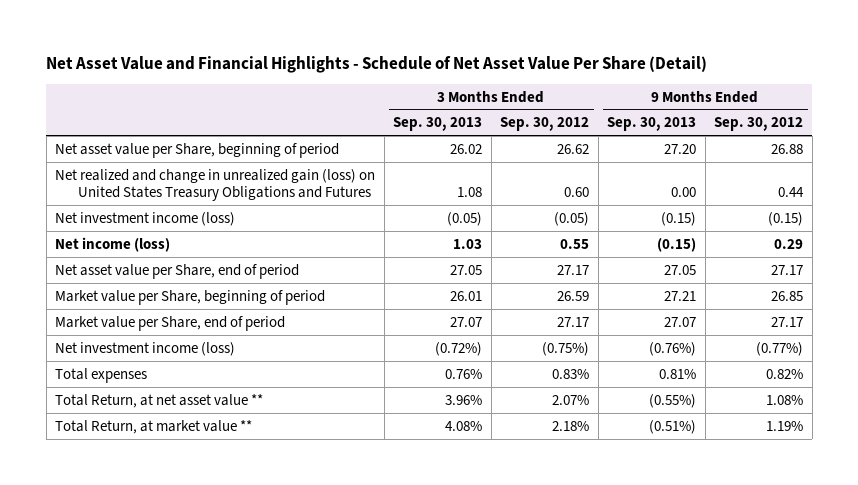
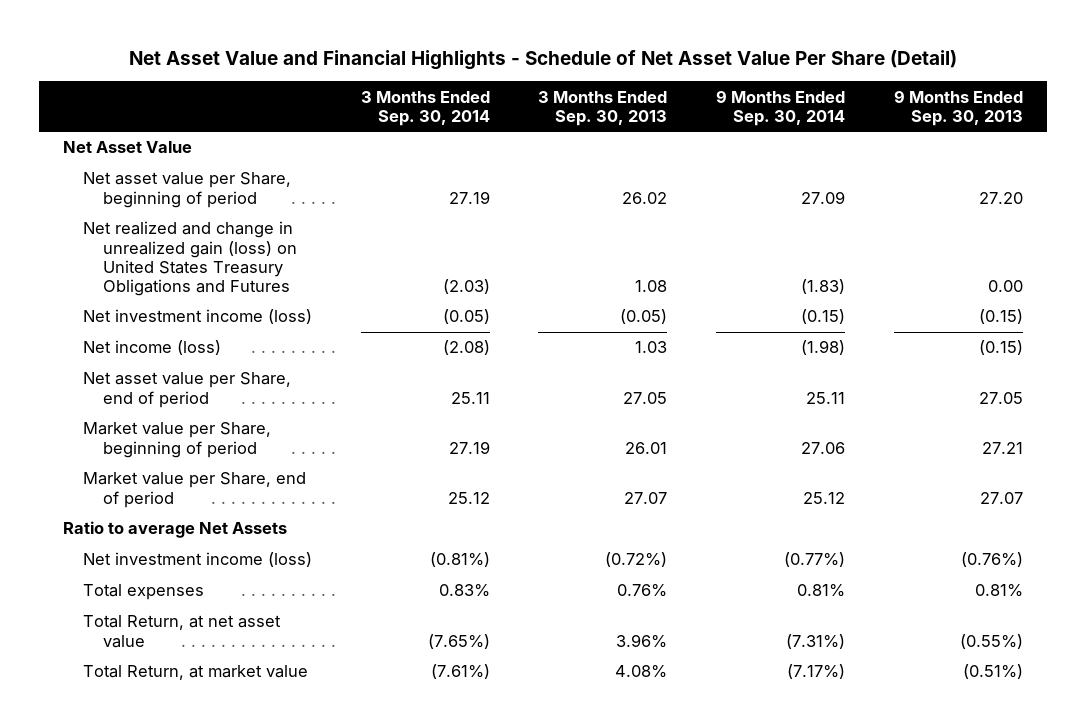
[500,117,590,132] Sep. 30, 2012 -> none
[714,117,804,132] Sep. 30, 2012 -> none
none -> [360,90,490,126] 3 Months Ended Sep. 30, 2014
none -> [716,89,846,126] 9 Months Ended Sep. 30, 2014
none -> [63,141,193,154] Net Asset Value
none -> [63,521,288,539] Ratio to average Net Assets
[55,393,264,408] Total Return, at net asset value ** -> [82,615,281,648] Total Return, at net asset value
[55,419,253,434] Total Return, at market value ** -> [82,665,308,681] Total Return, at market value

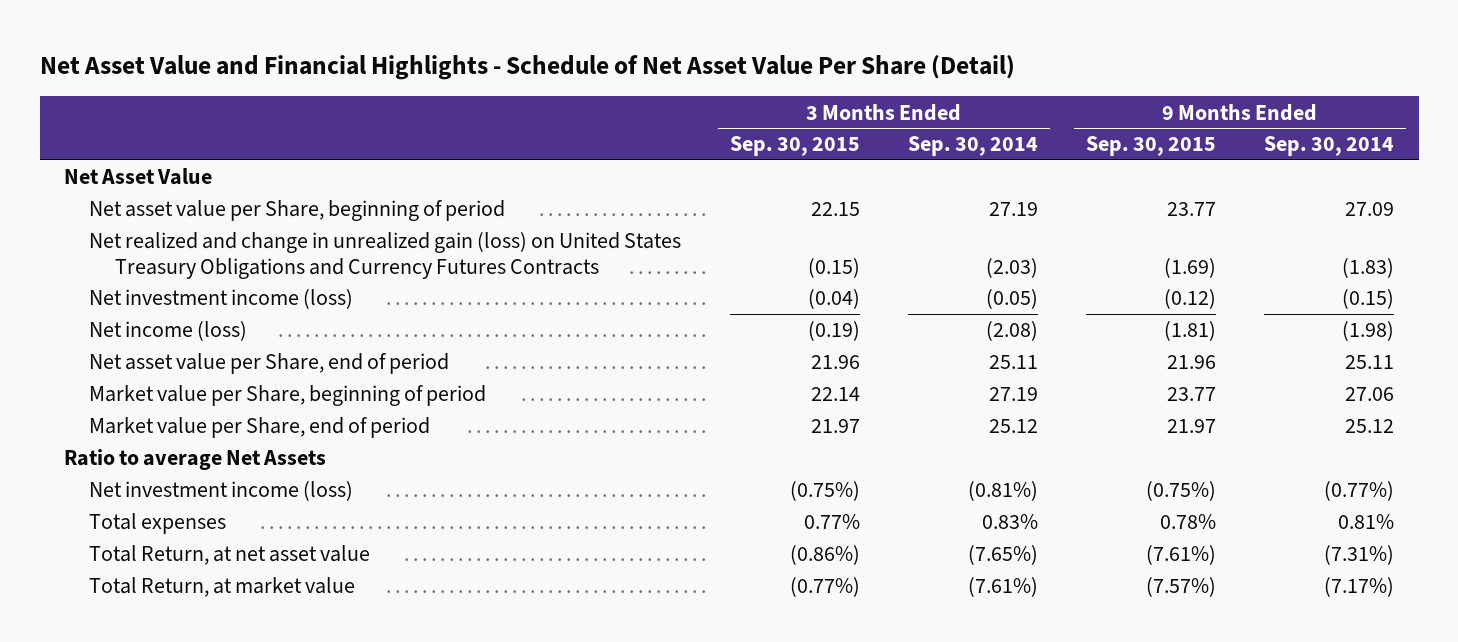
[538,90,668,126] 3 Months Ended Sep. 30, 2013 -> none
[893,89,1023,126] 9 Months Ended Sep. 30, 2013 -> none
none -> [729,136,860,157] Sep. 30, 2015
none -> [1086,136,1217,157] Sep. 30, 2015
[82,221,297,297] Net realized and change in unrealized gain (loss) on United States Treasury Obligations and Futures -> [89,232,682,279] Net realized and change in unrealized gain (loss) on United States Treasury Obligations and Currency Futures Contracts

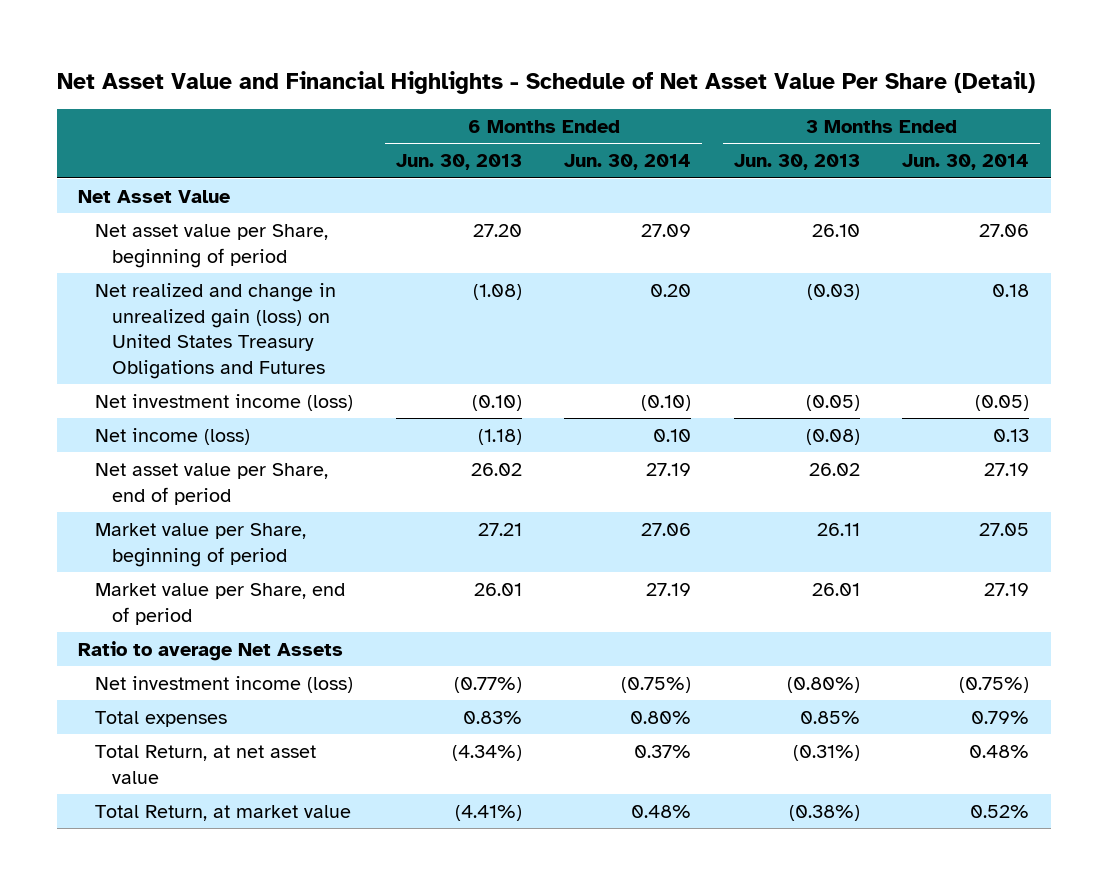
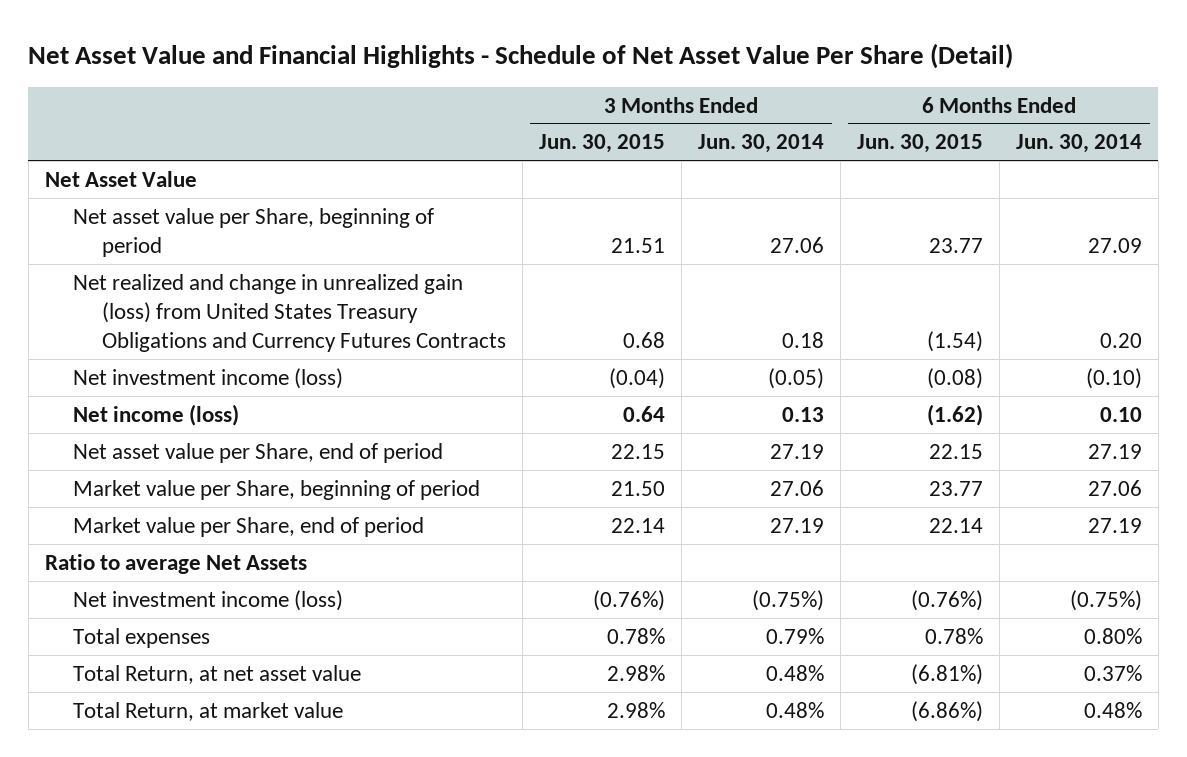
[395,154,522,171] Jun. 30, 2013 -> none
[733,154,860,171] Jun. 30, 2013 -> none
none -> [538,134,665,154] Jun. 30, 2015
none -> [856,134,983,154] Jun. 30, 2015
[95,283,337,380] Net realized and change in unrealized gain (loss) on United States Treasury Obligations and Futures -> [73,273,506,353] Net realized and change in unrealized gain (loss) from United States Treasury Obligations and Currency Futures Contracts
[979,523,1030,537] 27.05 -> [769,479,824,496] 27.06
[970,805,1030,819] 0.52% -> [765,701,824,718] 0.48%

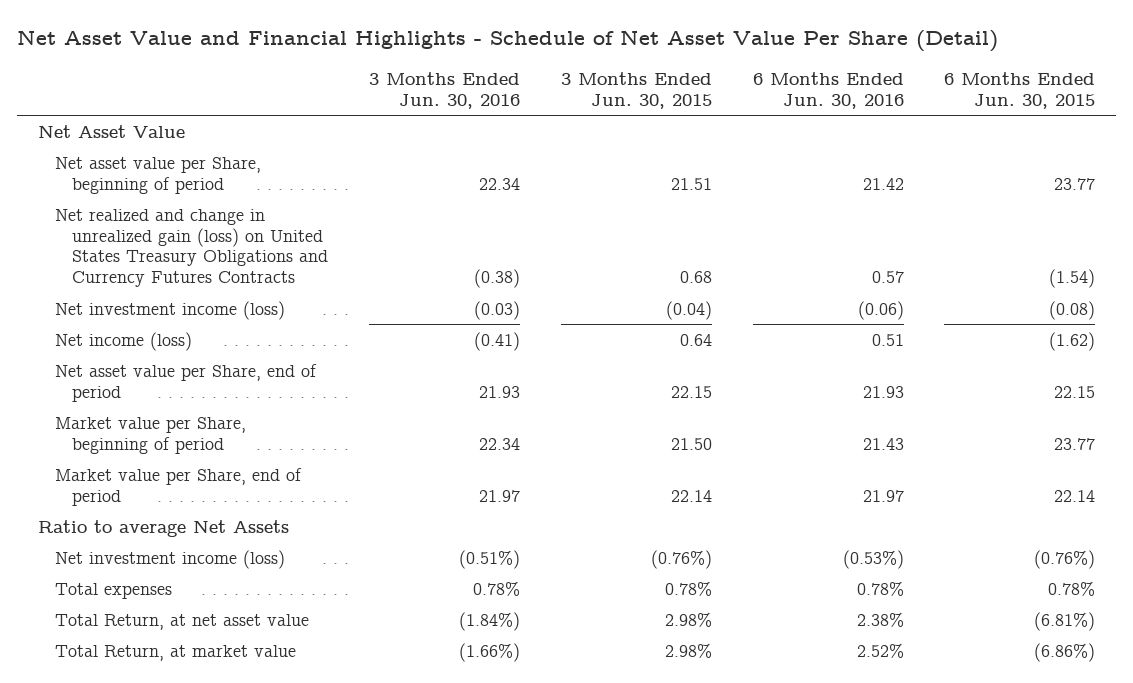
[697,134,824,154] Jun. 30, 2014 -> none
[1015,134,1142,154] Jun. 30, 2014 -> none
none -> [369,71,521,109] 3 Months Ended Jun. 30, 2016
none -> [752,71,904,109] 6 Months Ended Jun. 30, 2016
[73,273,506,353] Net realized and change in unrealized gain (loss) from United States Treasury Obligations and Currency Futures Contracts -> [54,208,329,288] Net realized and change in unrealized gain (loss) on United States Treasury Obligations and Currency Futures Contracts

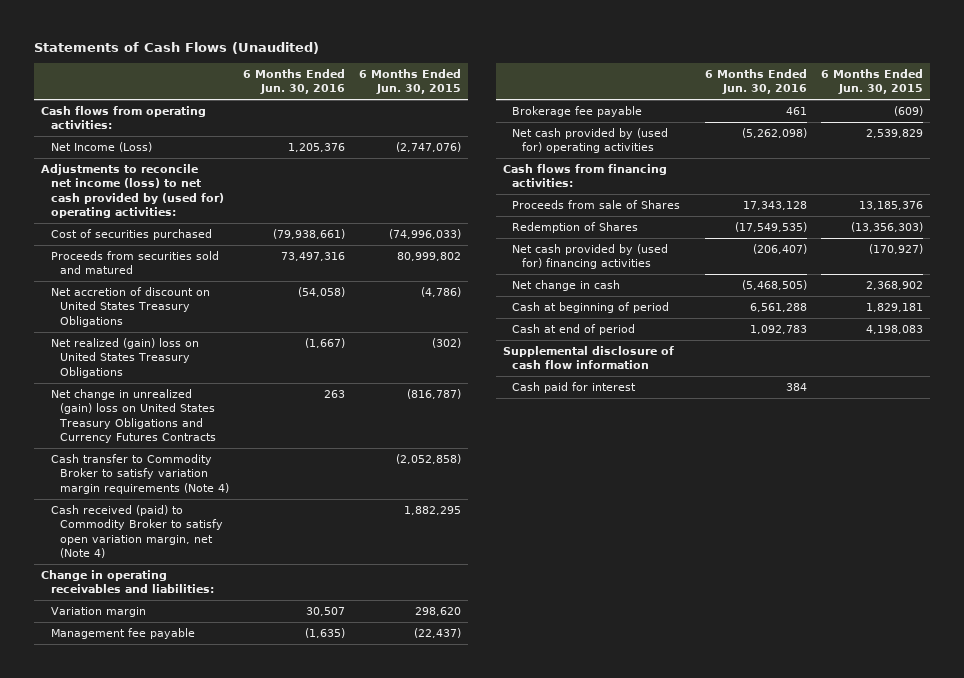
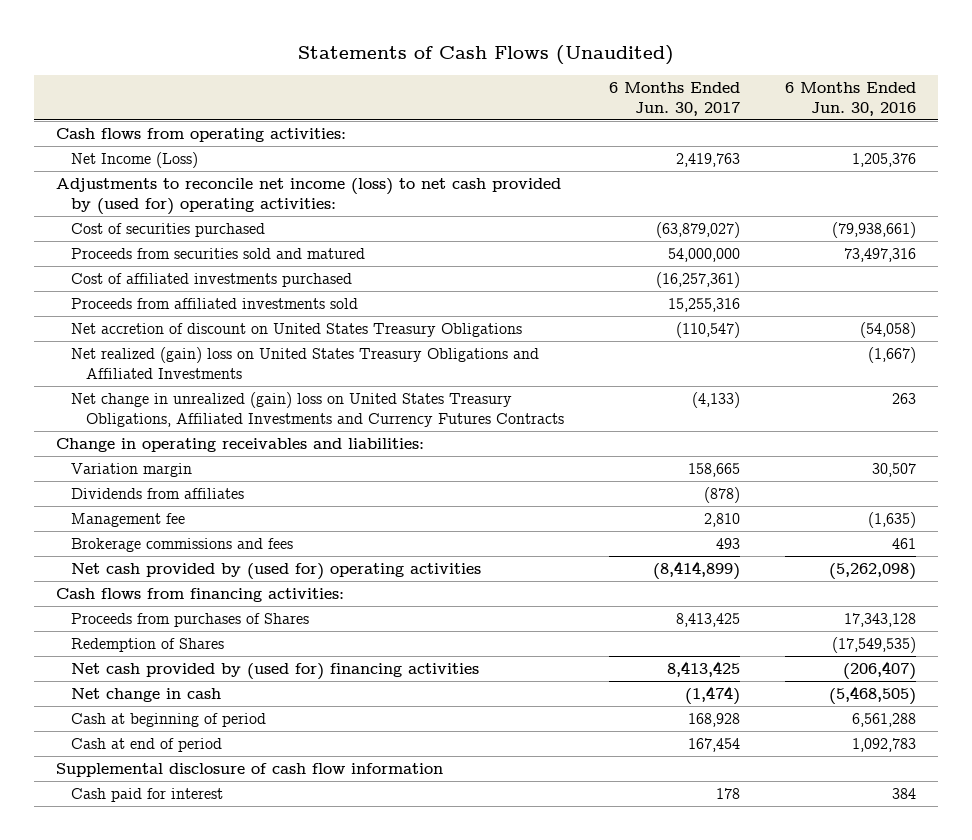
[359,68,462,95] 6 Months Ended Jun. 30, 2015 -> none
none -> [609,81,741,117] 6 Months Ended Jun. 30, 2017
none -> [71,272,353,287] Cost of affiliated investments purchased
none -> [71,297,359,309] Proceeds from affiliated investments sold
[50,453,229,494] Cash transfer to Commodity Broker to satisfy variation margin requirements (Note 4) -> none
[50,504,223,559] Cash received (paid) to Commodity Broker to satisfy open variation margin, net (Note 4) -> none
[50,337,199,378] Net realized (gain) loss on United States Treasury Obligations -> [71,346,540,380] Net realized (gain) loss on United States Treasury Obligations and Affiliated Investments
[50,388,216,444] Net change in unrealized (gain) loss on United States Treasury Obligations and Currency Futures Contracts -> [71,391,565,428] Net change in unrealized (gain) loss on United States Treasury Obligations, Affiliated Investments and Currency Futures Contracts
none -> [71,487,245,499] Dividends from affiliates
[50,627,195,639] Management fee payable -> [71,512,186,527] Management fee
[512,105,643,117] Brokerage fee payable -> [71,537,294,552] Brokerage commissions and fees
[512,199,681,209] Proceeds from sale of Shares -> [71,612,310,627] Proceeds from purchases of Shares

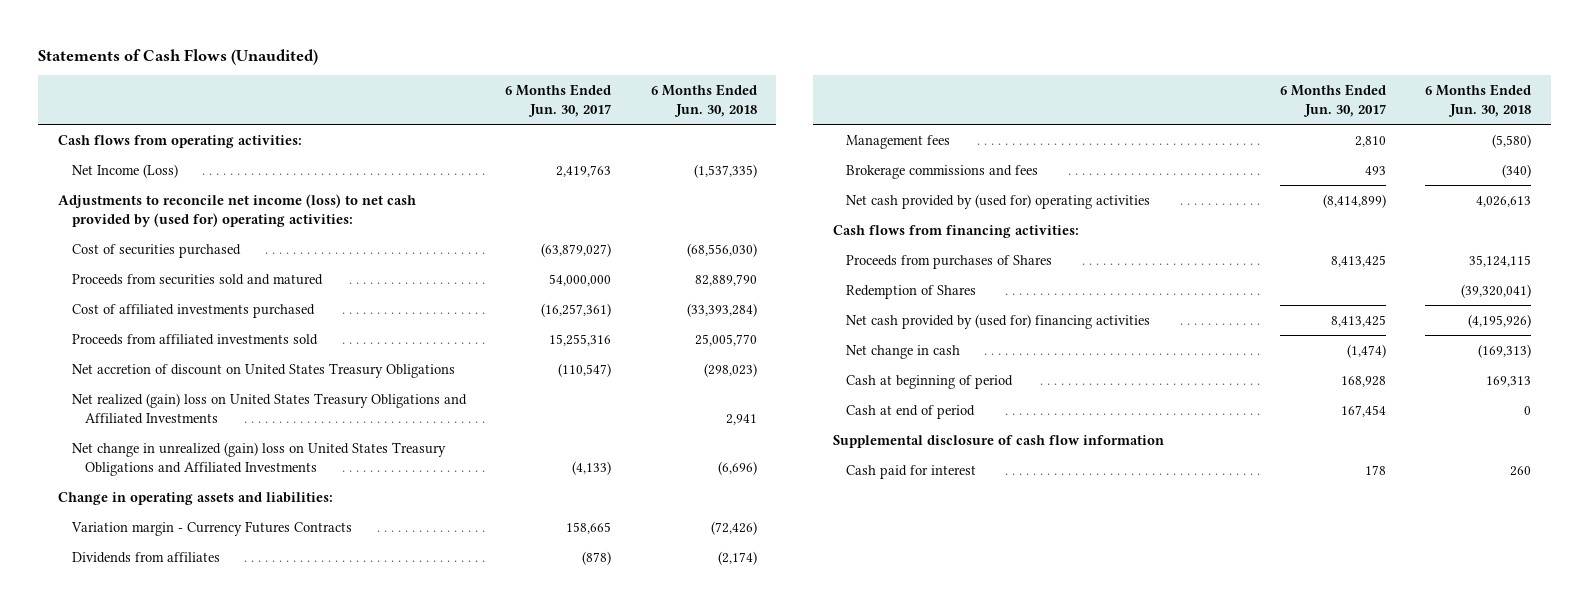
[784,81,916,117] 6 Months Ended Jun. 30, 2016 -> none
none -> [650,84,757,118] 6 Months Ended Jun. 30, 2018
[71,391,565,428] Net change in unrealized (gain) loss on United States Treasury Obligations, Affiliated Investments and Currency Futures Contracts -> [71,441,446,476] Net change in unrealized (gain) loss on United States Treasury Obligations and Affiliated Investments
[56,437,425,452] Change in operating receivables and liabilities: -> [58,491,334,505] Change in operating assets and liabilities:
[71,462,193,477] Variation margin -> [70,520,352,536] Variation margin - Currency Futures Contracts
[71,512,186,527] Management fee -> [846,134,951,149] Management fees

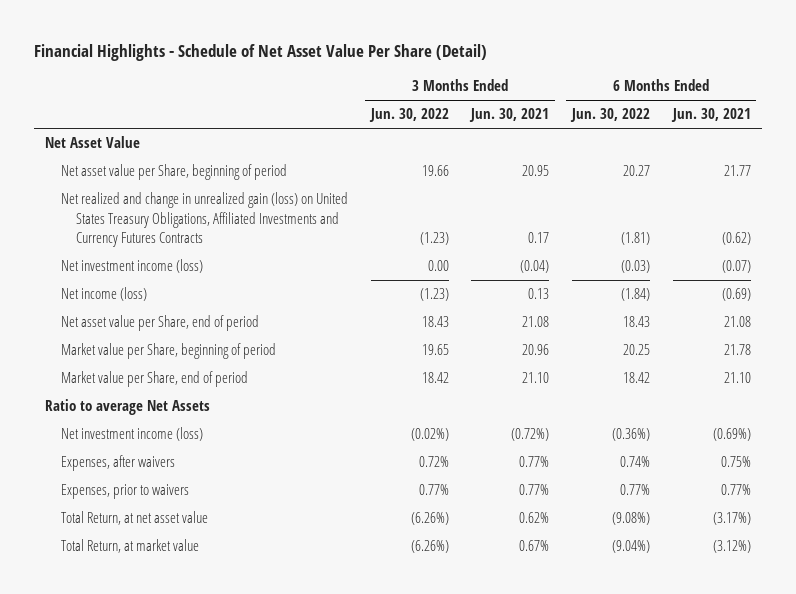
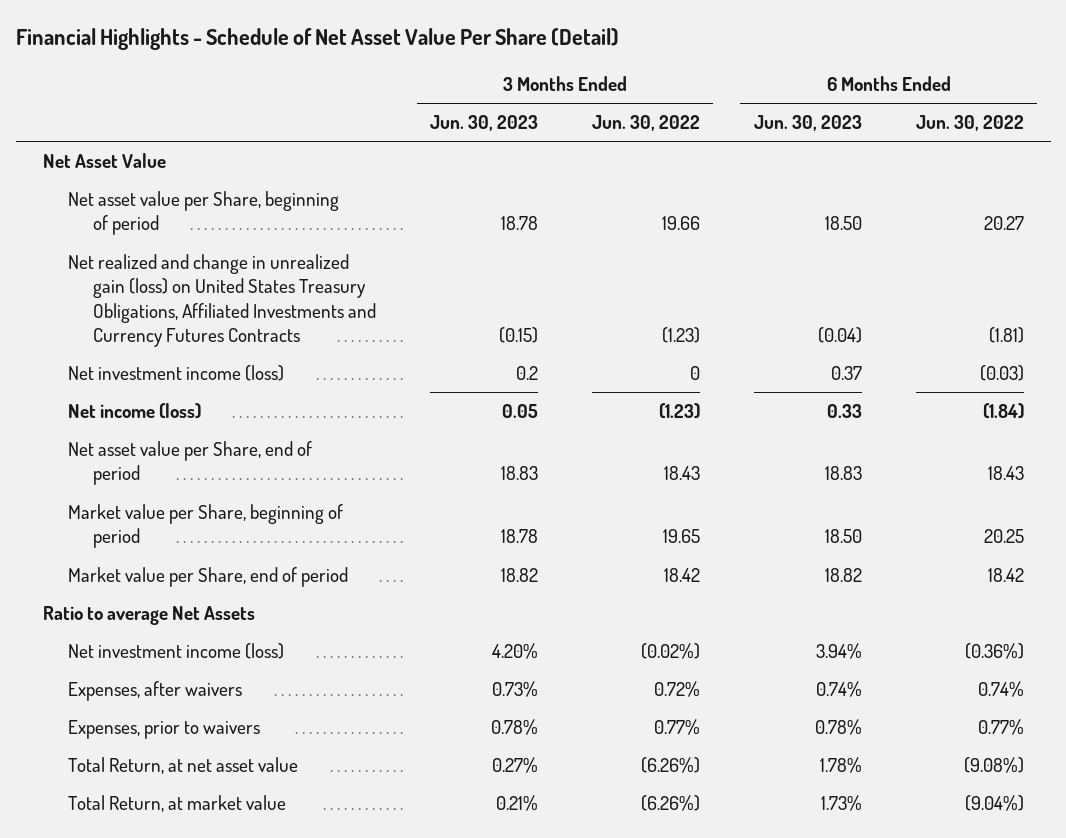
[469,108,550,123] Jun. 30, 2021 -> none
[670,108,751,123] Jun. 30, 2021 -> none
none -> [430,115,539,132] Jun. 30, 2023
none -> [753,115,862,132] Jun. 30, 2023
[427,260,449,272] 0.00 -> [690,366,701,381] 0

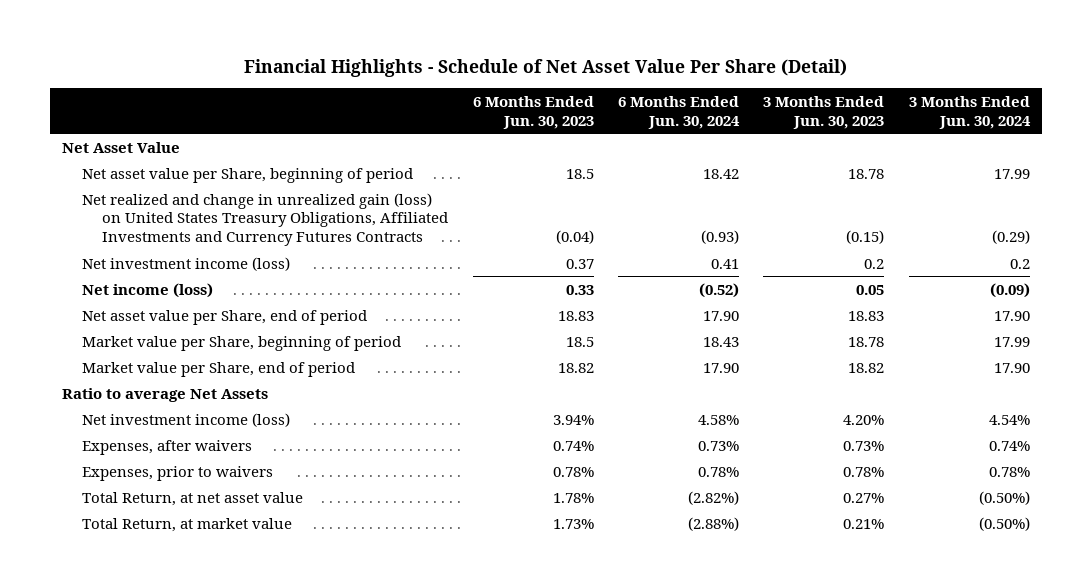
[592,115,701,132] Jun. 30, 2022 -> none
[915,115,1024,132] Jun. 30, 2022 -> none
none -> [618,95,741,129] 6 Months Ended Jun. 30, 2024
none -> [908,95,1031,129] 3 Months Ended Jun. 30, 2024
[824,216,862,231] 18.50 -> [565,168,594,179] 18.5
[824,529,862,544] 18.50 -> [565,336,594,347] 18.5

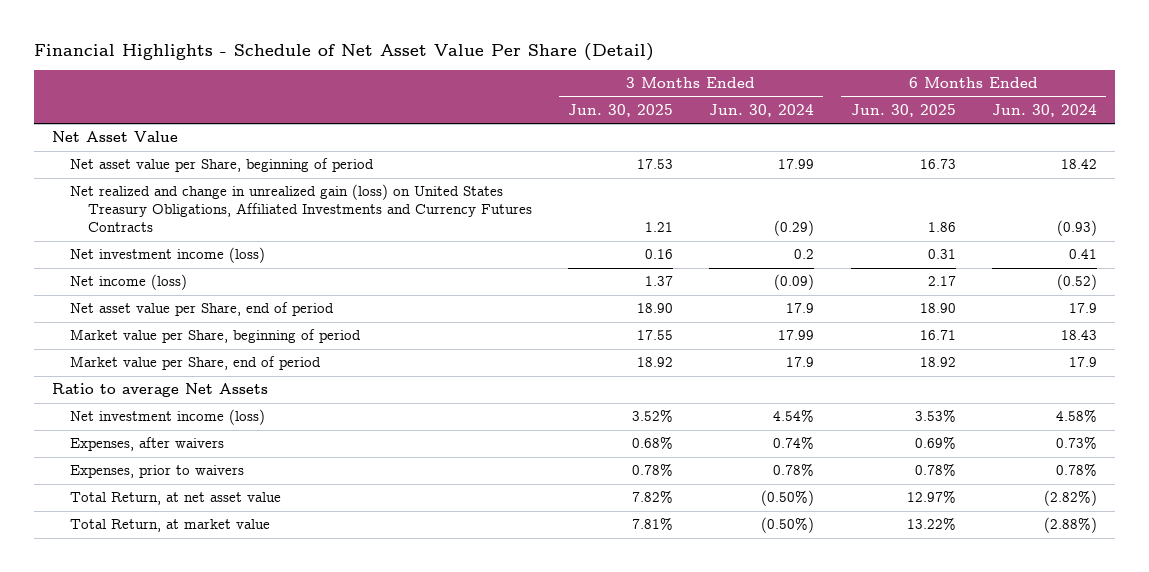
[472,95,594,129] 6 Months Ended Jun. 30, 2023 -> none
[763,95,885,129] 3 Months Ended Jun. 30, 2023 -> none
none -> [567,104,673,118] Jun. 30, 2025
none -> [850,104,956,118] Jun. 30, 2025
[703,310,740,321] 17.90 -> [1068,303,1097,314] 17.9
[993,310,1030,321] 17.90 -> [786,303,815,314] 17.9
[703,362,740,373] 17.90 -> [1068,357,1097,368] 17.9
[993,362,1030,373] 17.90 -> [786,357,815,368] 17.9

